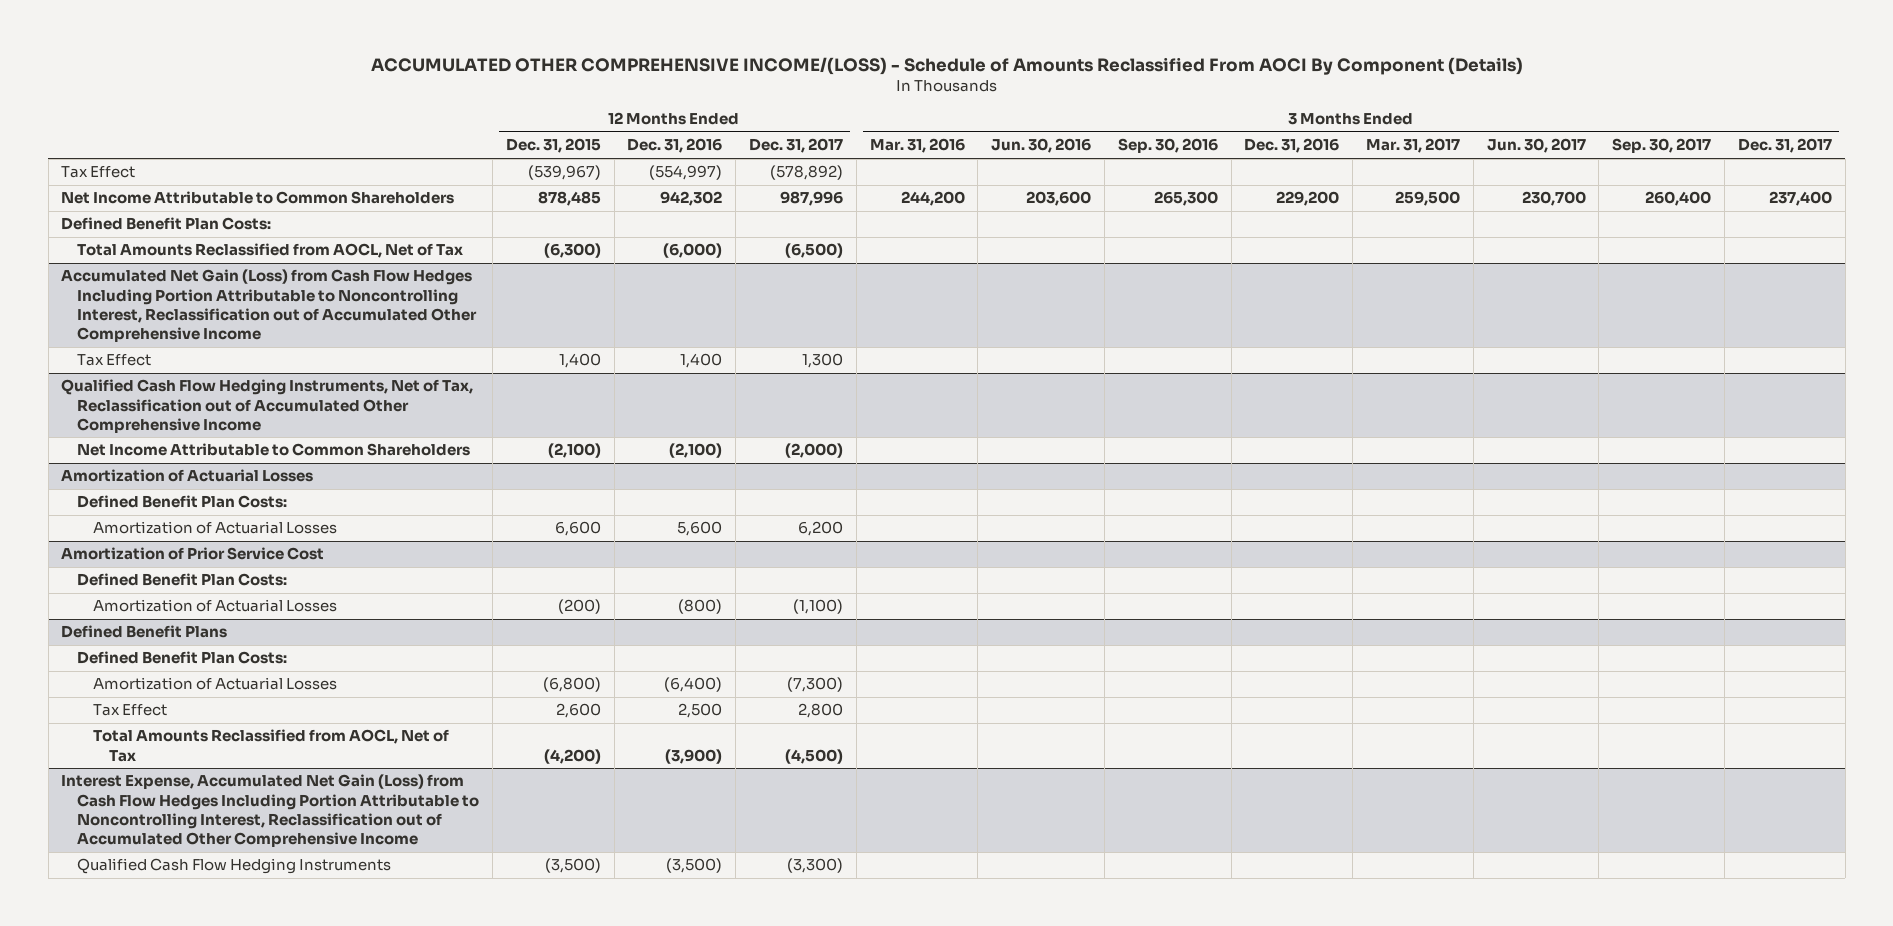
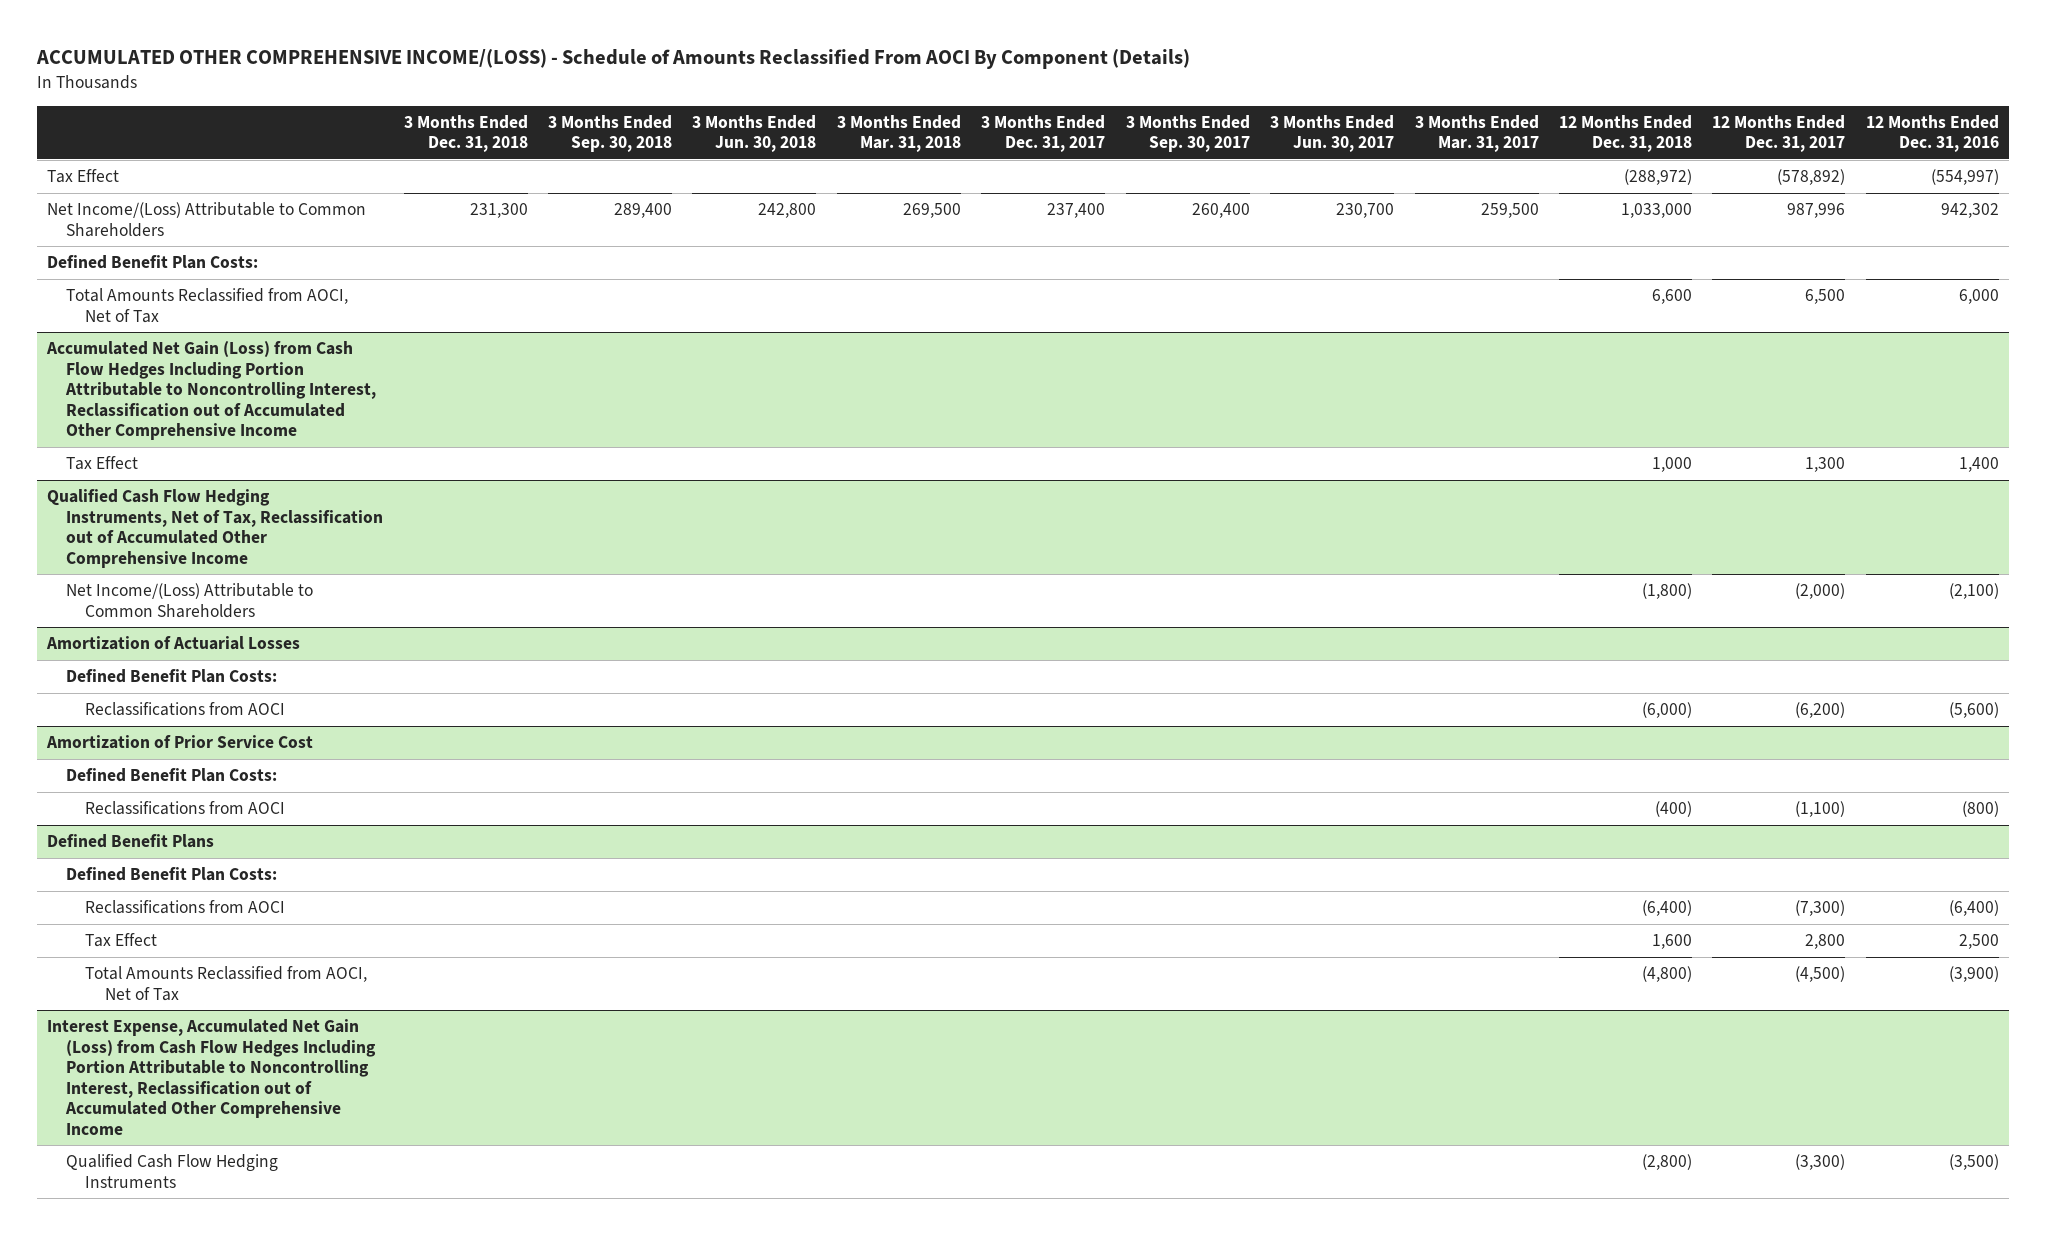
[505,138,601,154] Dec. 31, 2015 -> none
[869,138,965,154] Mar. 31, 2016 -> none
[991,138,1092,154] Jun. 30, 2016 -> none
[1117,138,1218,154] Sep. 30, 2016 -> none
[1244,138,1340,154] Dec. 31, 2016 -> none
none -> [403,114,528,153] 3 Months Ended Dec. 31, 2018
none -> [548,114,673,153] 3 Months Ended Sep. 30, 2018
none -> [692,114,817,153] 3 Months Ended Jun. 30, 2018
none -> [836,114,961,153] 3 Months Ended Mar. 31, 2018
none -> [1558,114,1692,153] 12 Months Ended Dec. 31, 2018
[61,191,455,205] Net Income Attributable to Common Shareholders -> [46,202,366,237] Net Income/(Loss) Attributable to Common Shareholders
[77,243,464,259] Total Amounts Reclassified from AOCL, Net of Tax -> [66,288,349,323] Total Amounts Reclassified from AOCI, Net of Tax
[663,243,723,259] (6,000) -> [1958,289,1999,305] 6,000
[785,243,844,259] (6,500) -> [1805,289,1846,305] 6,500
[77,443,471,457] Net Income Attributable to Common Shareholders -> [66,583,314,618] Net Income/(Loss) Attributable to Common Shareholders
[93,521,338,535] Amortization of Actuarial Losses -> none
none -> [85,702,286,717] Reclassifications from AOCI
[93,599,338,613] Amortization of Actuarial Losses -> [85,801,286,816] Reclassifications from AOCI
[93,677,338,691] Amortization of Actuarial Losses -> [85,900,286,915] Reclassifications from AOCI
[93,729,450,762] Total Amounts Reclassified from AOCL, Net of Tax -> [85,966,368,1001] Total Amounts Reclassified from AOCI, Net of Tax

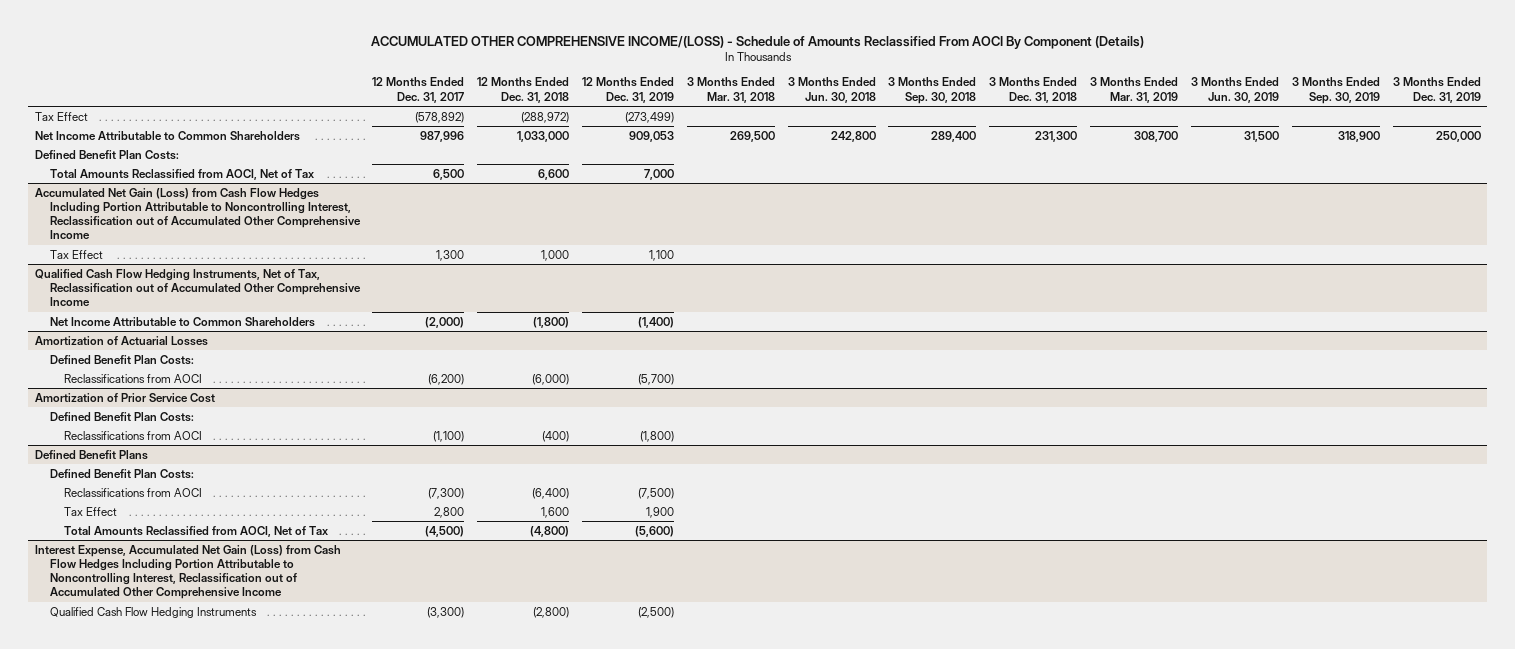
[981,114,1106,153] 3 Months Ended Dec. 31, 2017 -> none
[1125,114,1250,153] 3 Months Ended Sep. 30, 2017 -> none
[1270,114,1395,153] 3 Months Ended Jun. 30, 2017 -> none
[1414,114,1539,153] 3 Months Ended Mar. 31, 2017 -> none
[1865,114,1999,153] 12 Months Ended Dec. 31, 2016 -> none
none -> [581,77,674,103] 12 Months Ended Dec. 31, 2019
none -> [1090,77,1179,103] 3 Months Ended Mar. 31, 2019
none -> [1190,77,1279,103] 3 Months Ended Jun. 30, 2019
none -> [1291,77,1380,104] 3 Months Ended Sep. 30, 2019
none -> [1392,77,1481,103] 3 Months Ended Dec. 31, 2019
[46,202,366,237] Net Income/(Loss) Attributable to Common Shareholders -> [34,130,300,141] Net Income Attributable to Common Shareholders
[66,583,314,618] Net Income/(Loss) Attributable to Common Shareholders -> [49,316,315,327] Net Income Attributable to Common Shareholders

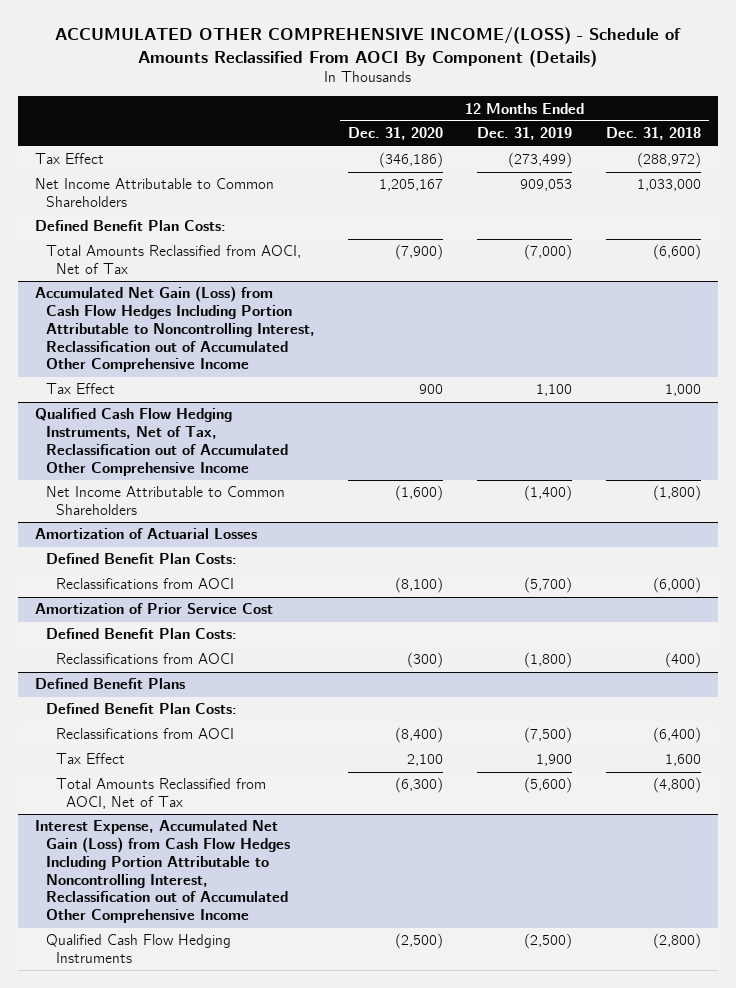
[372,77,465,103] 12 Months Ended Dec. 31, 2017 -> none
[686,77,775,103] 3 Months Ended Mar. 31, 2018 -> none
[787,77,876,103] 3 Months Ended Jun. 30, 2018 -> none
[888,77,977,104] 3 Months Ended Sep. 30, 2018 -> none
[989,77,1078,103] 3 Months Ended Dec. 31, 2018 -> none
[1090,77,1179,103] 3 Months Ended Mar. 31, 2019 -> none
[1190,77,1279,103] 3 Months Ended Jun. 30, 2019 -> none
[1291,77,1380,104] 3 Months Ended Sep. 30, 2019 -> none
[1392,77,1481,103] 3 Months Ended Dec. 31, 2019 -> none
none -> [348,127,444,141] Dec. 31, 2020
[538,168,570,180] 6,600 -> [653,244,702,261] (6,600)
[643,168,674,180] 7,000 -> [524,244,573,261] (7,000)

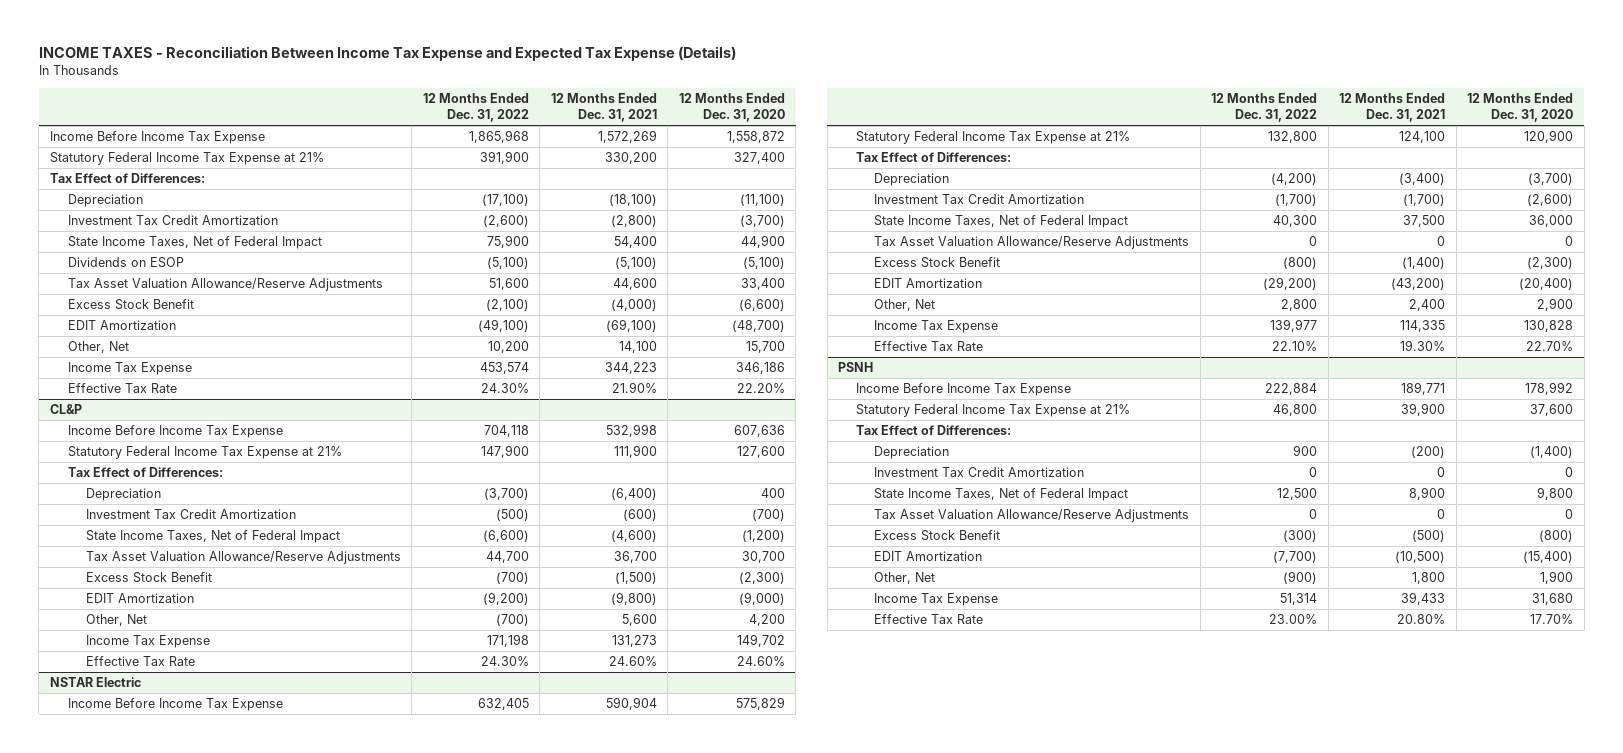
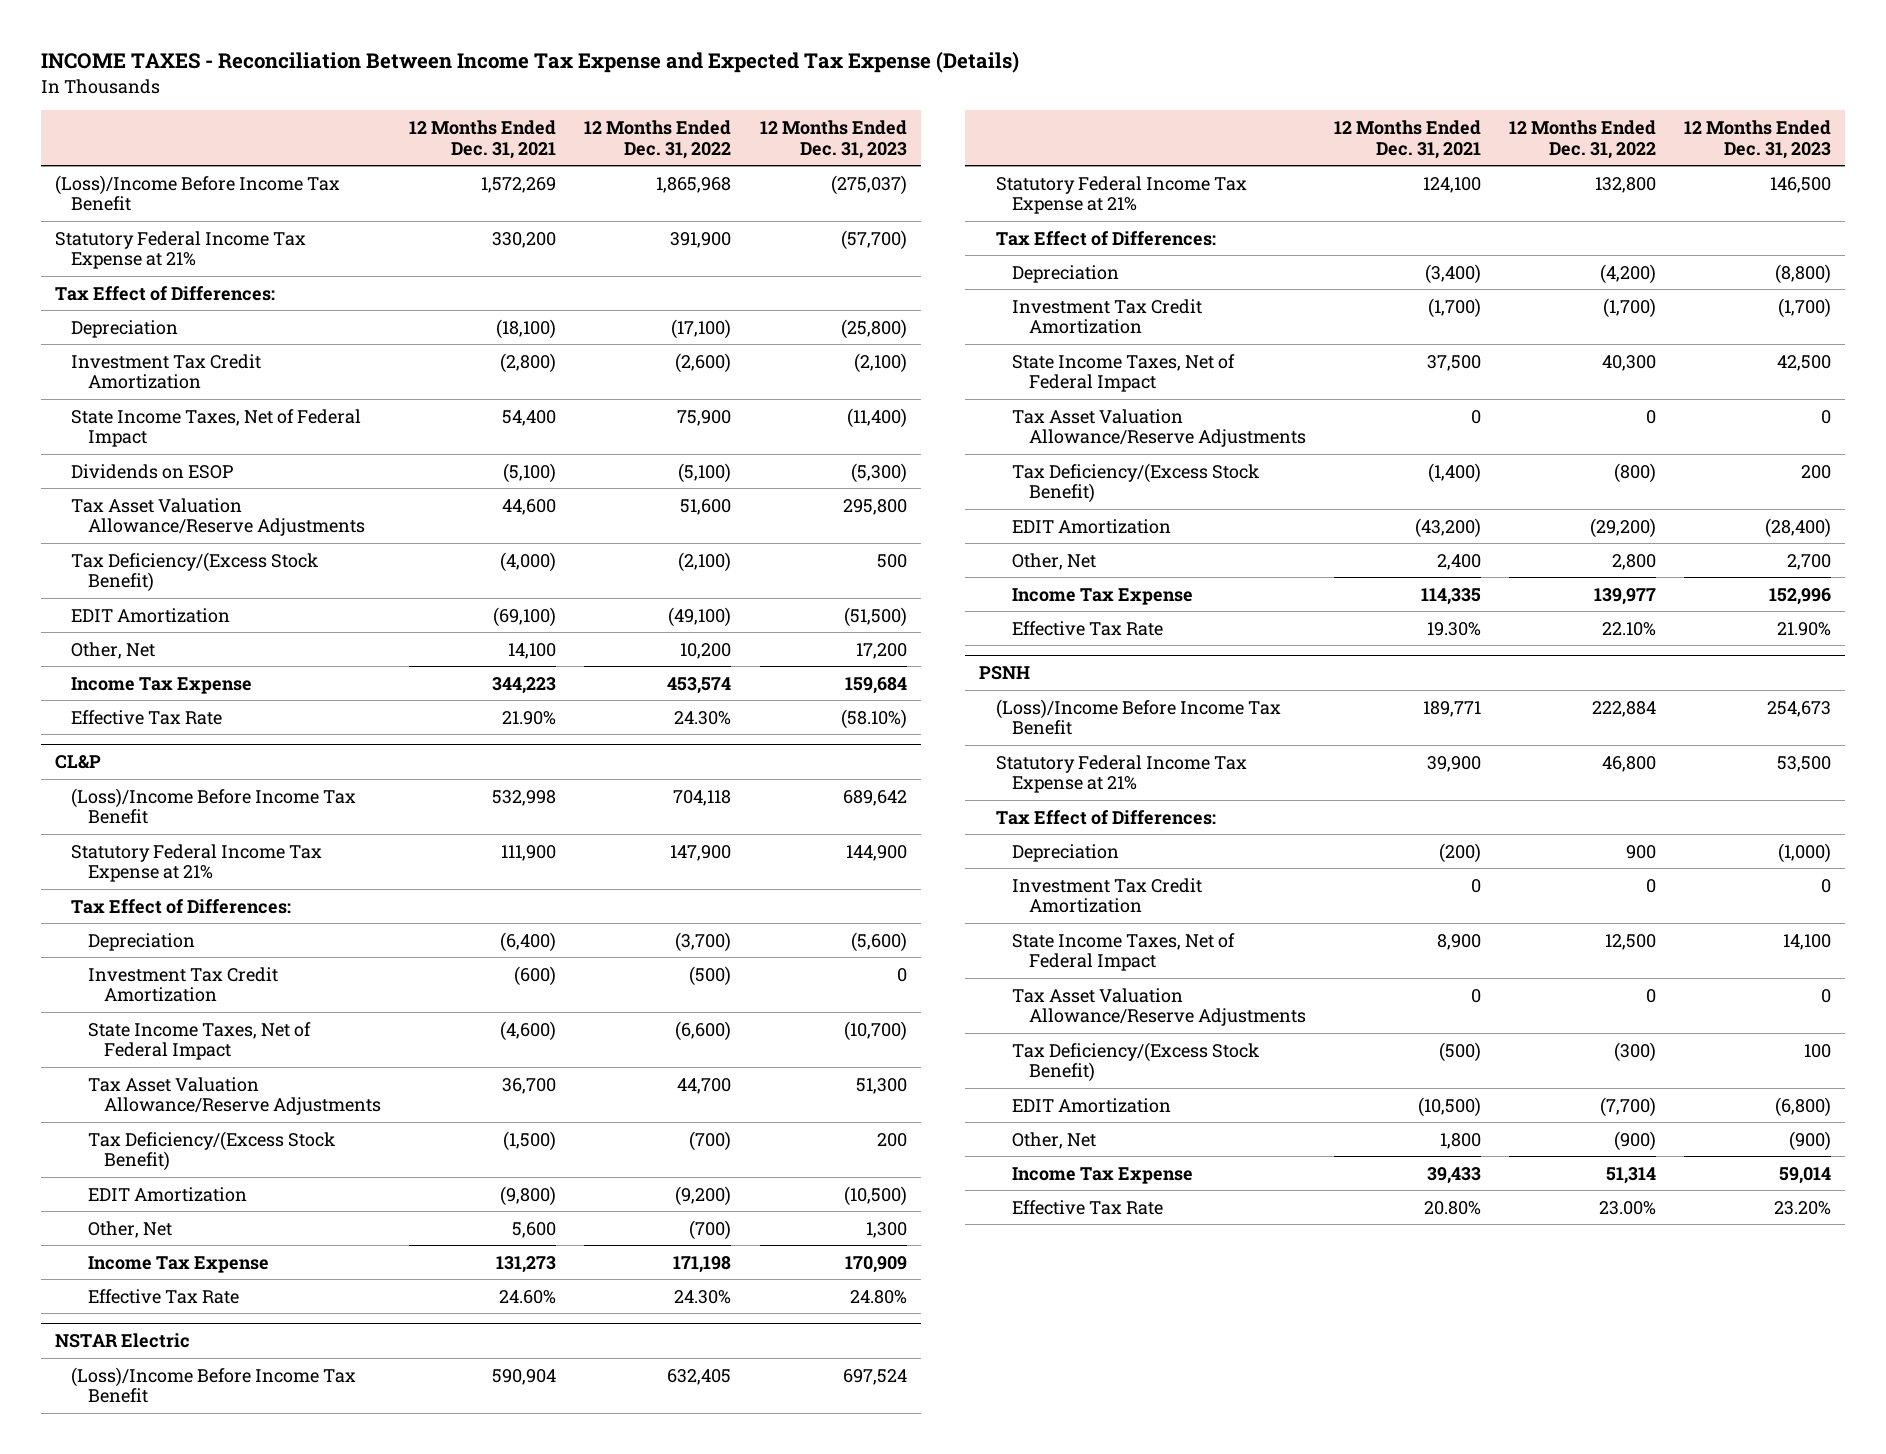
[678,93,785,123] 12 Months Ended Dec. 31, 2020 -> none
none -> [759,120,907,159] 12 Months Ended Dec. 31, 2023
[49,131,265,145] Income Before Income Tax Expense -> [54,174,340,212] (Loss)/Income Before Income Tax Benefit
[67,299,194,311] Excess Stock Benefit -> [71,551,319,593] Tax Deficiency/(Excess Stock Benefit)
[67,425,283,439] Income Before Income Tax Expense -> [71,787,357,825] (Loss)/Income Before Income Tax Benefit
[85,572,212,584] Excess Stock Benefit -> [87,1130,335,1172] Tax Deficiency/(Excess Stock Benefit)
[67,698,283,712] Income Before Income Tax Expense -> [71,1366,357,1404] (Loss)/Income Before Income Tax Benefit
[874,257,1001,269] Excess Stock Benefit -> [1012,462,1260,504] Tax Deficiency/(Excess Stock Benefit)
[856,383,1072,397] Income Before Income Tax Expense -> [995,698,1281,736] (Loss)/Income Before Income Tax Benefit
[874,530,1001,542] Excess Stock Benefit -> [1012,1041,1260,1083] Tax Deficiency/(Excess Stock Benefit)

